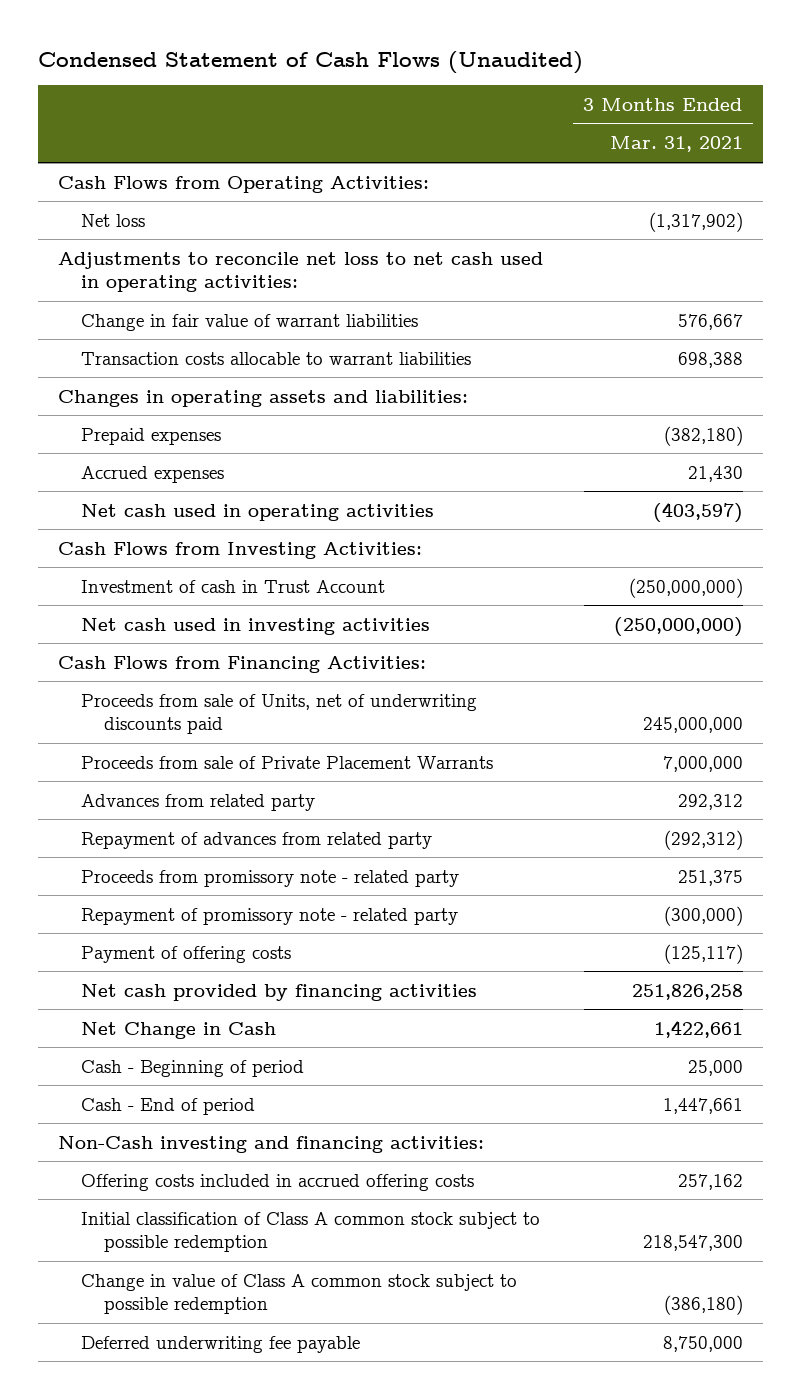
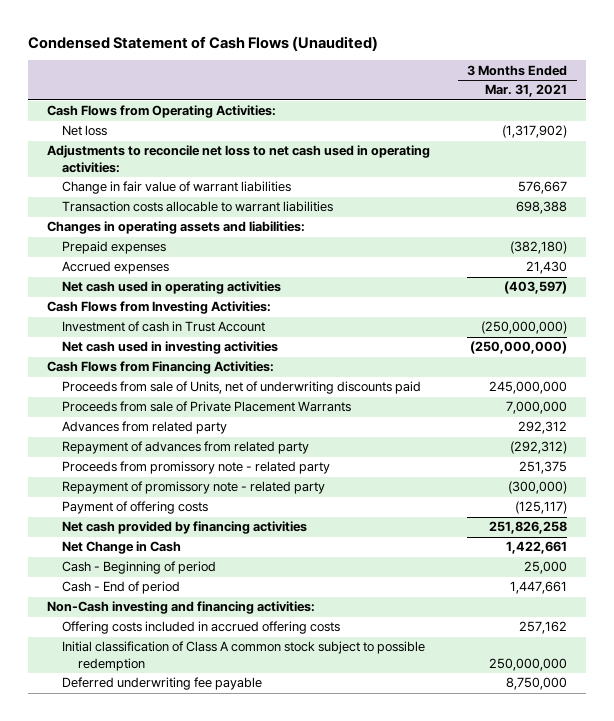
[80,1273,517,1315] Change in value of Class A common stock subject to possible redemption -> none
[642,1235,743,1252] 218,547,300 -> [489,657,568,671] 250,000,000

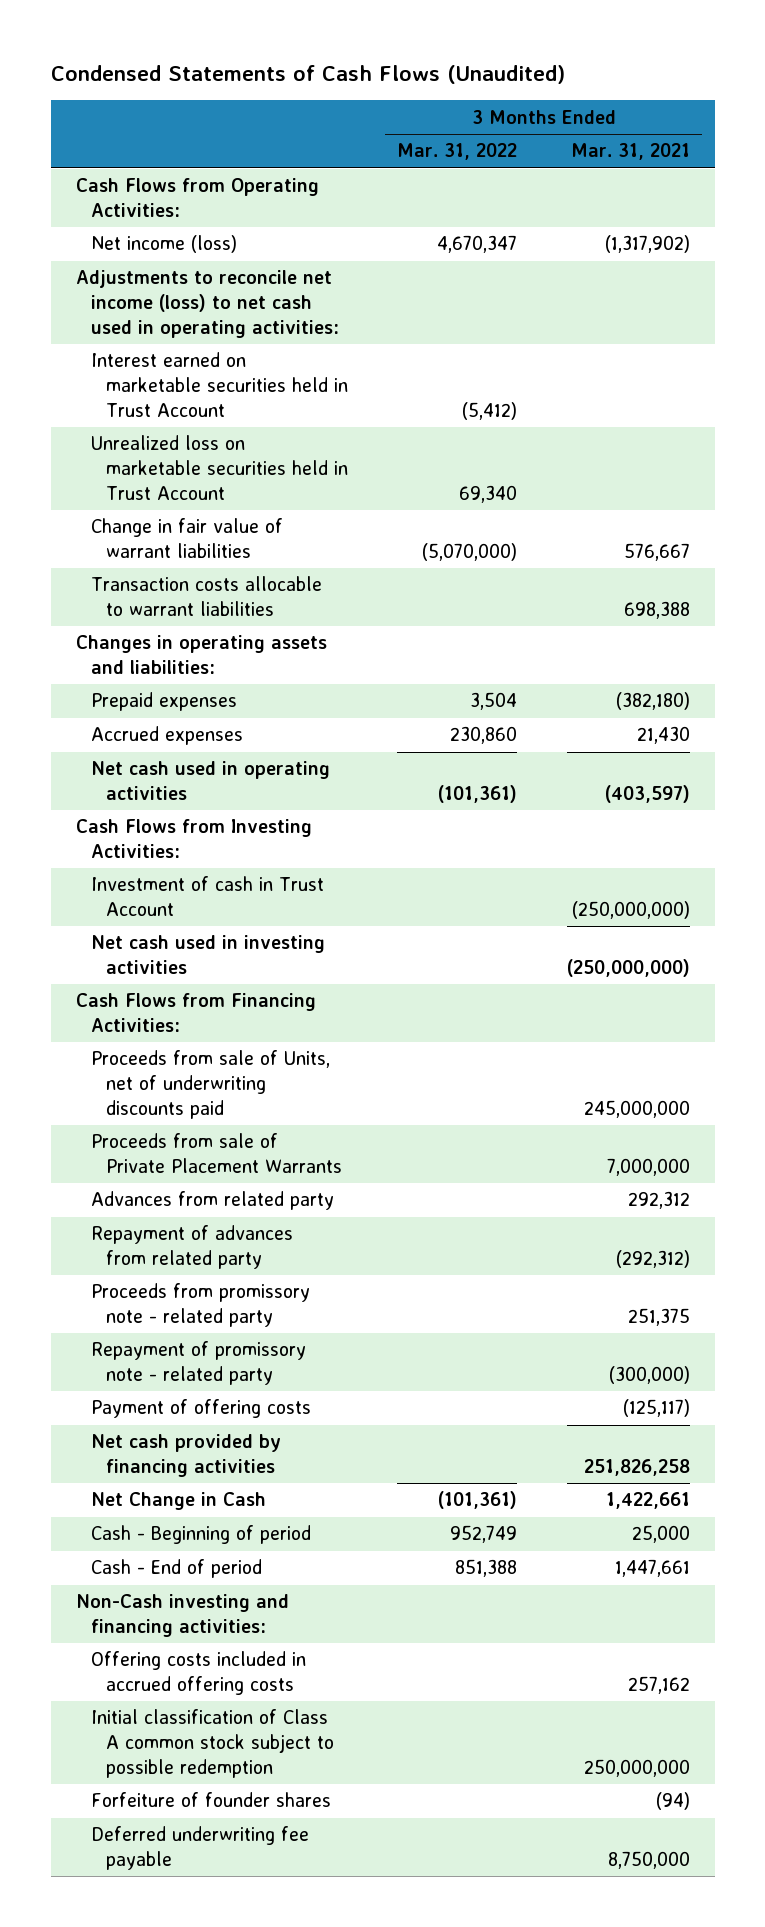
[27,35,378,51] Condensed Statement of Cash Flows (Unaudited) -> [50,64,565,84] Condensed Statements of Cash Flows (Unaudited)
none -> [397,143,518,161] Mar. 31, 2022
[62,125,108,137] Net loss -> [90,235,237,254] Net income (loss)
[46,145,430,173] Adjustments to reconcile net loss to net cash used in operating activities: -> [75,270,339,338] Adjustments to reconcile net income (loss) to net cash used in operating activities:
none -> [90,352,348,417] Interest earned on marketable securities held in Trust Account
none -> [90,435,348,500] Unrealized loss on marketable securities held in Trust Account
none -> [90,1792,331,1808] Forfeiture of founder shares

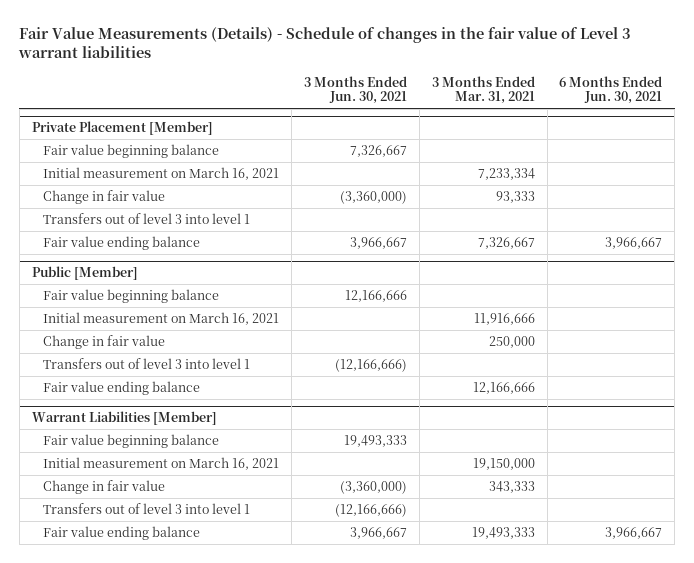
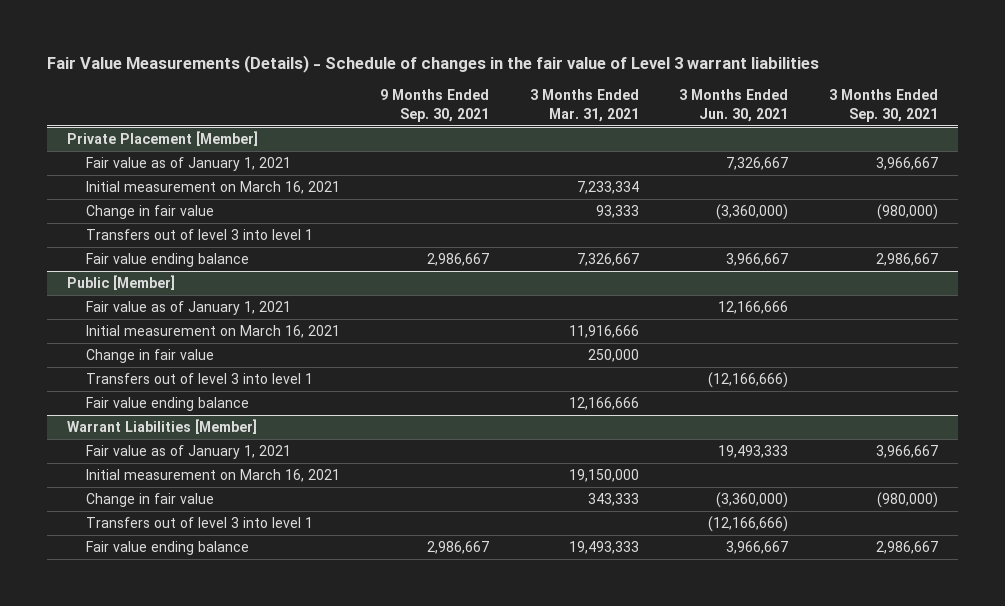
[559,75,663,105] 6 Months Ended Jun. 30, 2021 -> none
none -> [380,89,490,122] 9 Months Ended Sep. 30, 2021
none -> [828,89,938,122] 3 Months Ended Sep. 30, 2021
[42,144,219,159] Fair value beginning balance -> [85,157,291,172] Fair value as of January 1, 2021
[42,289,219,304] Fair value beginning balance -> [85,301,291,316] Fair value as of January 1, 2021
[42,434,219,449] Fair value beginning balance -> [85,445,291,460] Fair value as of January 1, 2021

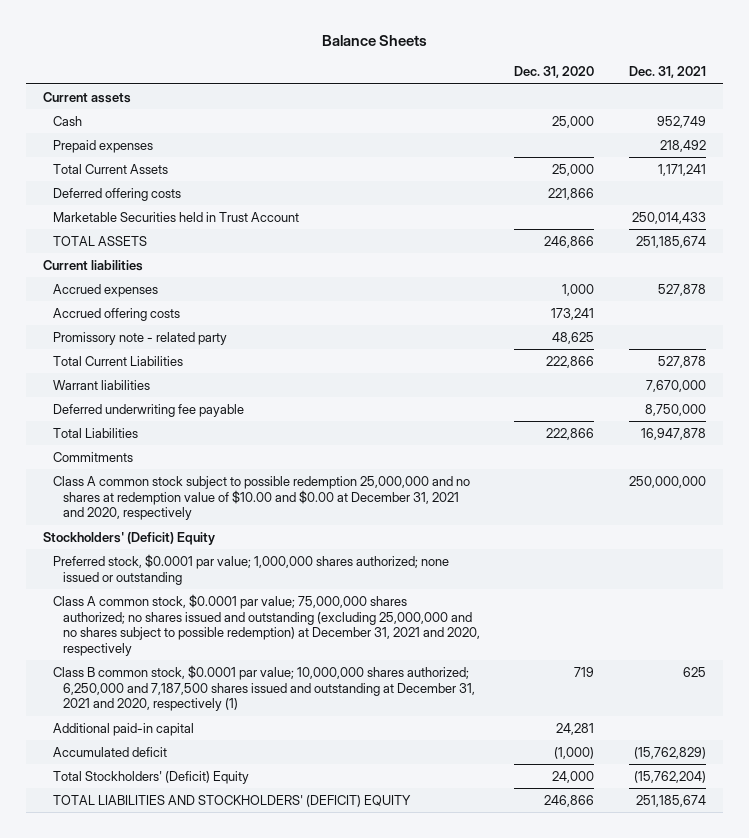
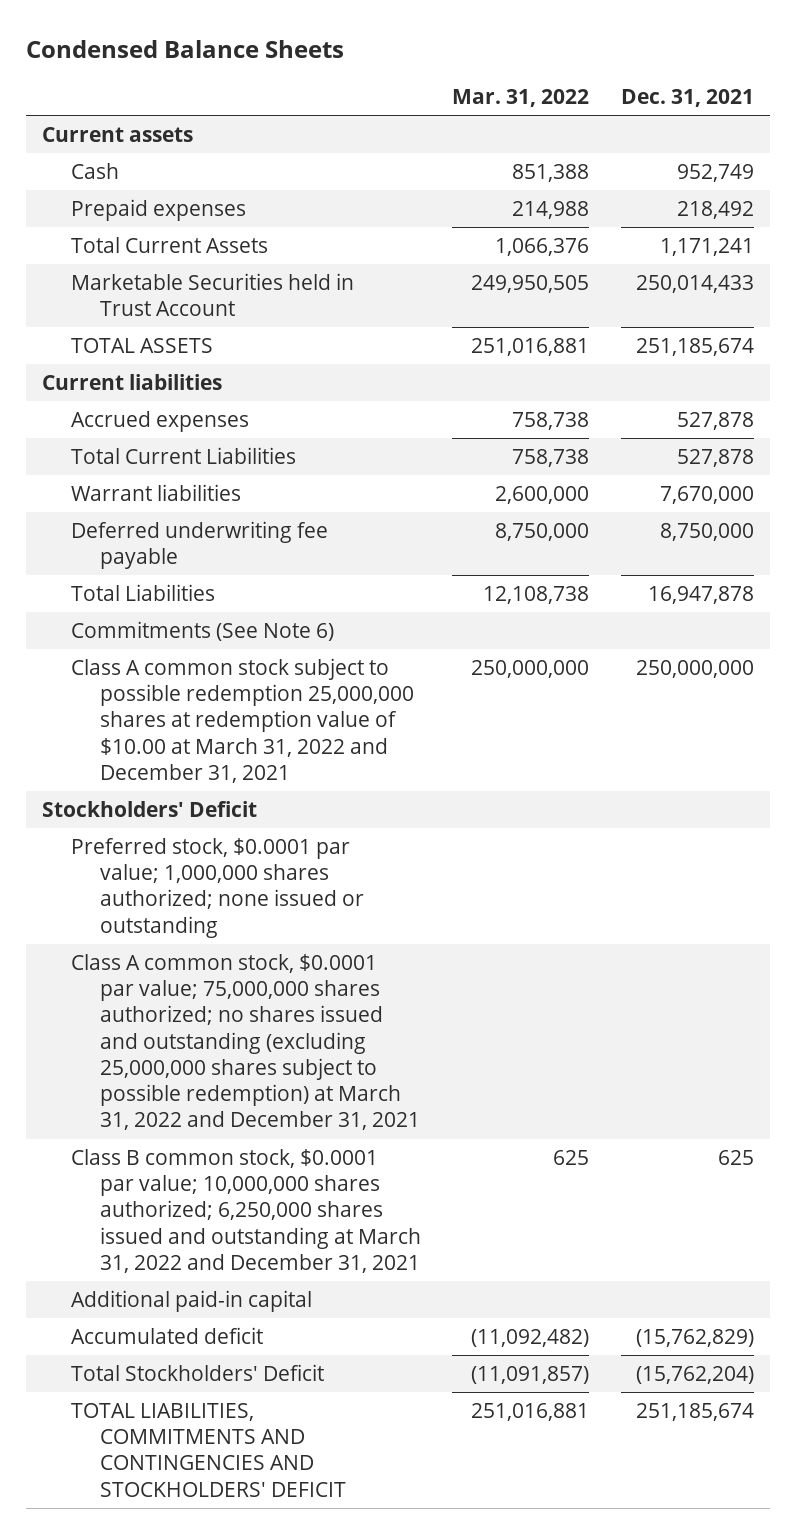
[321,35,427,47] Balance Sheets -> [26,40,345,59] Condensed Balance Sheets
[514,66,595,79] Dec. 31, 2020 -> none
none -> [452,89,590,108] Mar. 31, 2022
[53,187,182,201] Deferred offering costs -> none
[53,307,181,321] Accrued offering costs -> none
[53,331,228,345] Promissory note - related party -> none
[53,451,134,462] Commitments -> [71,620,335,641] Commitments (See Note 6)
[53,475,471,521] Class A common stock subject to possible redemption 25,000,000 and no shares at redemption value of $10.00 and $0.00 at December 31, 2021 and 2020, respectively -> [71,657,414,783] Class A common stock subject to possible redemption 25,000,000 shares at redemption value of $10.00 at March 31, 2022 and December 31, 2021
[43,531,216,545] Stockholders' (Deficit) Equity -> [42,800,258,817] Stockholders' Deficit
[53,593,480,657] Class A common stock, $0.0001 par value; 75,000,000 shares authorized; no shares issued and outstanding (excluding 25,000,000 and no shares subject to possible redemption) at December 31, 2021 and 2020, respectively -> [71,953,420,1131] Class A common stock, $0.0001 par value; 75,000,000 shares authorized; no shares issued and outstanding (excluding 25,000,000 shares subject to possible redemption) at March 31, 2022 and December 31, 2021
[53,664,475,712] Class B common stock, $0.0001 par value; 10,000,000 shares authorized; 6,250,000 and 7,187,500 shares issued and outstanding at December 31, 2021 and 2020, respectively (1) -> [71,1148,421,1273] Class B common stock, $0.0001 par value; 10,000,000 shares authorized; 6,250,000 shares issued and outstanding at March 31, 2022 and December 31, 2021
[53,770,250,784] Total Stockholders' (Deficit) Equity -> [71,1363,325,1381] Total Stockholders' Deficit
[53,794,412,807] TOTAL LIABILITIES AND STOCKHOLDERS' (DEFICIT) EQUITY -> [71,1402,346,1497] TOTAL LIABILITIES, COMMITMENTS AND CONTINGENCIES AND STOCKHOLDERS' DEFICIT

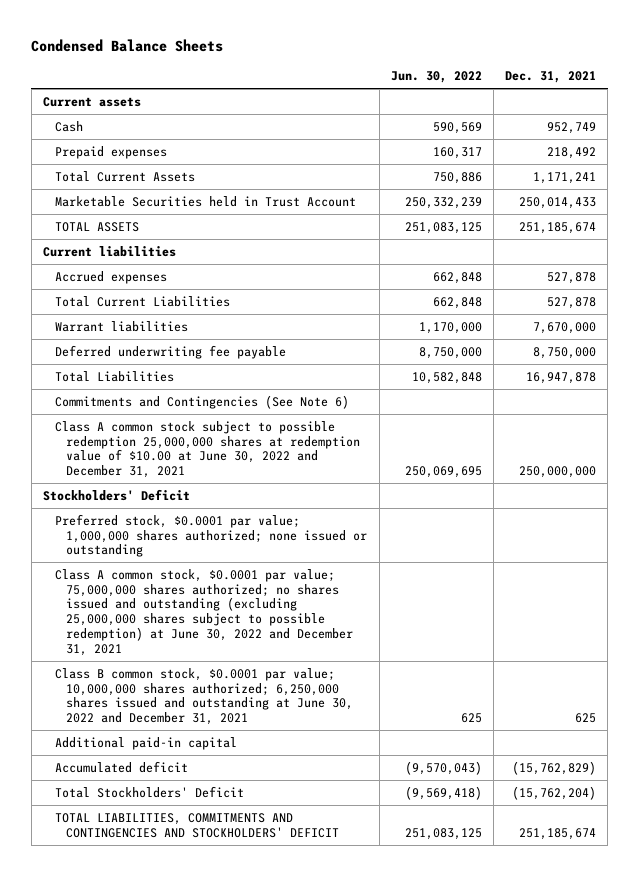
[452,89,590,108] Mar. 31, 2022 -> none
none -> [390,71,482,84] Jun. 30, 2022
[71,620,335,641] Commitments (See Note 6) -> [54,394,349,409] Commitments and Contingencies (See Note 6)
[71,657,414,783] Class A common stock subject to possible redemption 25,000,000 shares at redemption value of $10.00 at March 31, 2022 and December 31, 2021 -> [54,420,361,479] Class A common stock subject to possible redemption 25,000,000 shares at redemption value of $10.00 at June 30, 2022 and December 31, 2021
[71,953,420,1131] Class A common stock, $0.0001 par value; 75,000,000 shares authorized; no shares issued and outstanding (excluding 25,000,000 shares subject to possible redemption) at March 31, 2022 and December 31, 2021 -> [54,568,354,656] Class A common stock, $0.0001 par value; 75,000,000 shares authorized; no shares issued and outstanding (excluding 25,000,000 shares subject to possible redemption) at June 30, 2022 and December 31, 2021
[71,1148,421,1273] Class B common stock, $0.0001 par value; 10,000,000 shares authorized; 6,250,000 shares issued and outstanding at March 31, 2022 and December 31, 2021 -> [54,667,354,726] Class B common stock, $0.0001 par value; 10,000,000 shares authorized; 6,250,000 shares issued and outstanding at June 30, 2022 and December 31, 2021

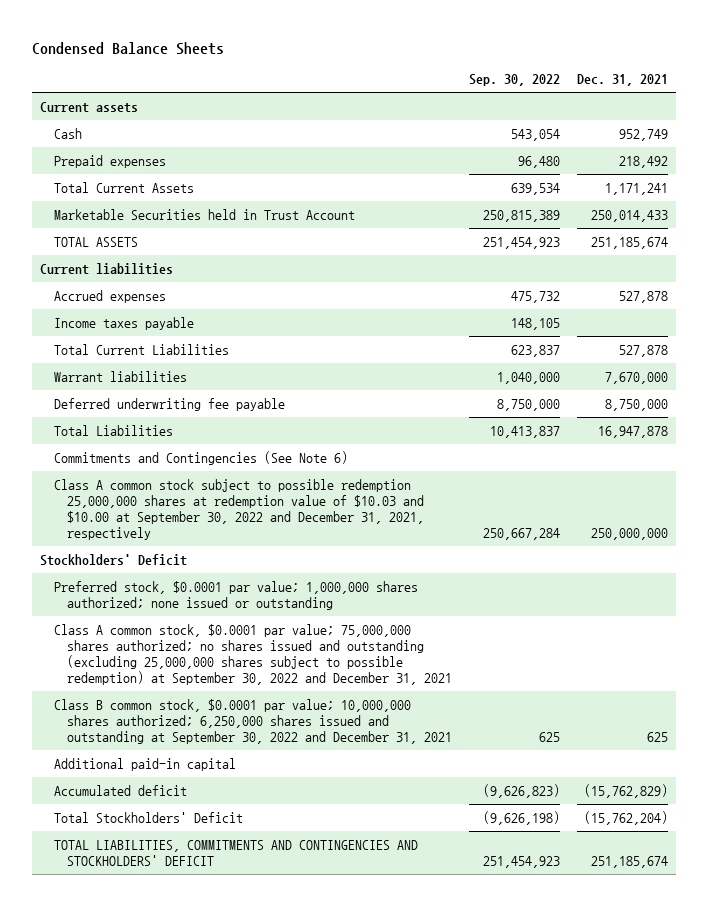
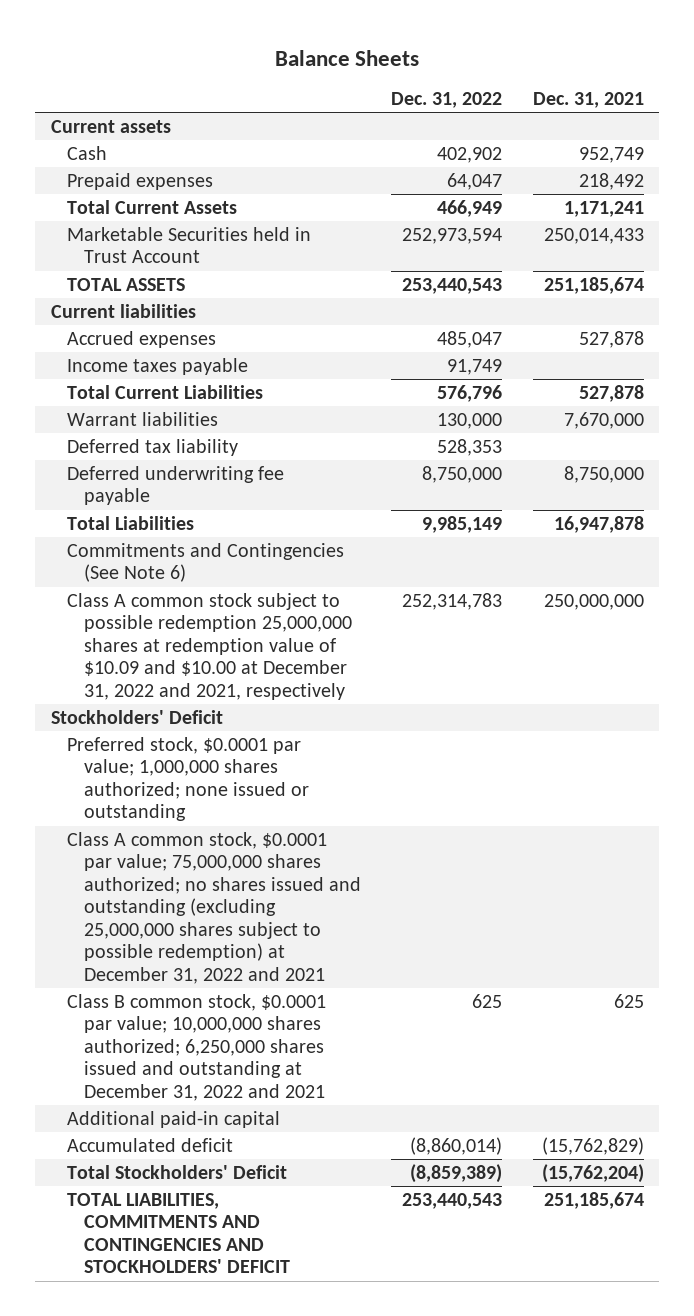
[31,41,224,55] Condensed Balance Sheets -> [275,49,420,66] Balance Sheets
[468,74,560,87] Sep. 30, 2022 -> none
none -> [391,91,503,108] Dec. 31, 2022
none -> [67,438,239,456] Deferred tax liability
[53,478,424,541] Class A common stock subject to possible redemption 25,000,000 shares at redemption value of $10.03 and $10.00 at September 30, 2022 and December 31, 2021, respectively -> [67,592,353,700] Class A common stock subject to possible redemption 25,000,000 shares at redemption value of $10.09 and $10.00 at December 31, 2022 and 2021, respectively
[53,623,452,686] Class A common stock, $0.0001 par value; 75,000,000 shares authorized; no shares issued and outstanding (excluding 25,000,000 shares subject to possible redemption) at September 30, 2022 and December 31, 2021 -> [67,831,362,984] Class A common stock, $0.0001 par value; 75,000,000 shares authorized; no shares issued and outstanding (excluding 25,000,000 shares subject to possible redemption) at December 31, 2022 and 2021
[53,698,452,744] Class B common stock, $0.0001 par value; 10,000,000 shares authorized; 6,250,000 shares issued and outstanding at September 30, 2022 and December 31, 2021 -> [67,993,327,1101] Class B common stock, $0.0001 par value; 10,000,000 shares authorized; 6,250,000 shares issued and outstanding at December 31, 2022 and 2021

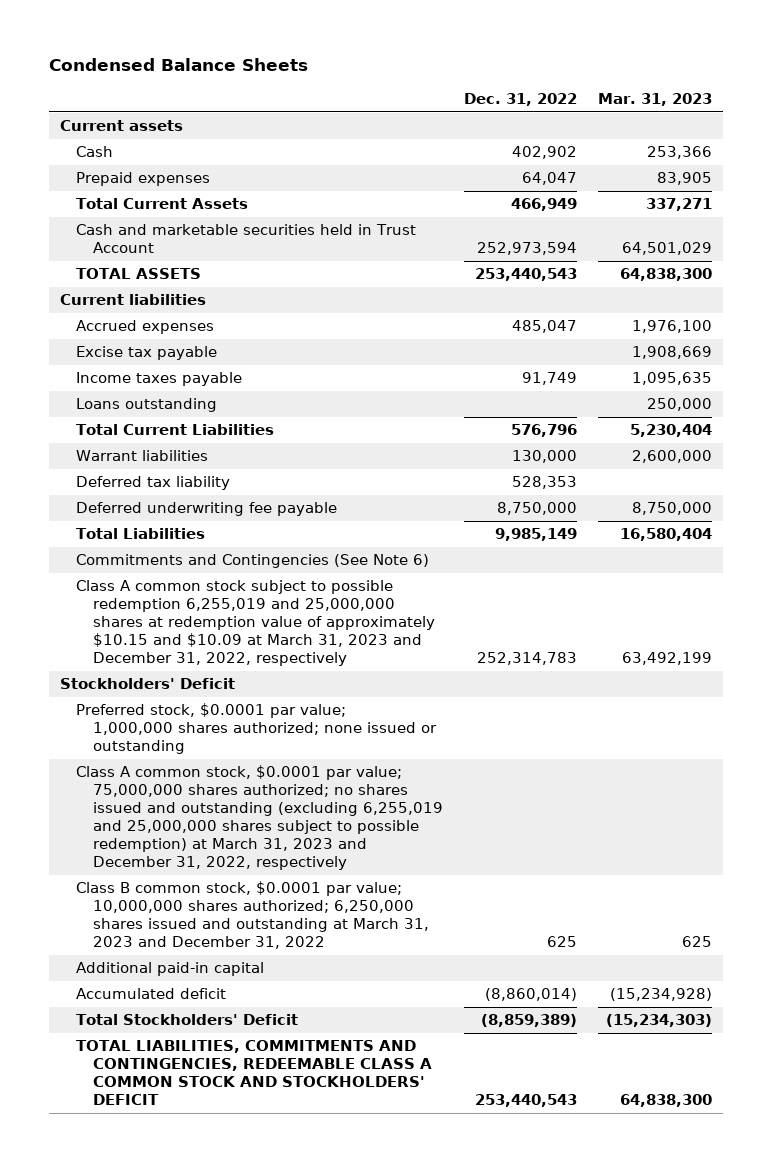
[275,49,420,66] Balance Sheets -> [49,58,309,72] Condensed Balance Sheets
[532,91,644,108] Dec. 31, 2021 -> none
none -> [598,92,713,106] Mar. 31, 2023
[67,226,312,264] Marketable Securities held in Trust Account -> [76,224,417,254] Cash and marketable securities held in Trust Account
none -> [76,346,218,361] Excise tax payable
none -> [76,398,218,413] Loans outstanding
[67,592,353,700] Class A common stock subject to possible redemption 25,000,000 shares at redemption value of $10.09 and $10.00 at December 31, 2022 and 2021, respectively -> [76,580,436,666] Class A common stock subject to possible redemption 6,255,019 and 25,000,000 shares at redemption value of approximately $10.15 and $10.09 at March 31, 2023 and December 31, 2022, respectively
[67,831,362,984] Class A common stock, $0.0001 par value; 75,000,000 shares authorized; no shares issued and outstanding (excluding 25,000,000 shares subject to possible redemption) at December 31, 2022 and 2021 -> [76,765,444,870] Class A common stock, $0.0001 par value; 75,000,000 shares authorized; no shares issued and outstanding (excluding 6,255,019 and 25,000,000 shares subject to possible redemption) at March 31, 2023 and December 31, 2022, respectively
[67,993,327,1101] Class B common stock, $0.0001 par value; 10,000,000 shares authorized; 6,250,000 shares issued and outstanding at December 31, 2022 and 2021 -> [76,881,430,950] Class B common stock, $0.0001 par value; 10,000,000 shares authorized; 6,250,000 shares issued and outstanding at March 31, 2023 and December 31, 2022
[67,1192,291,1274] TOTAL LIABILITIES, COMMITMENTS AND CONTINGENCIES AND STOCKHOLDERS' DEFICIT -> [76,1040,433,1106] TOTAL LIABILITIES, COMMITMENTS AND CONTINGENCIES, REDEEMABLE CLASS A COMMON STOCK AND STOCKHOLDERS' DEFICIT

